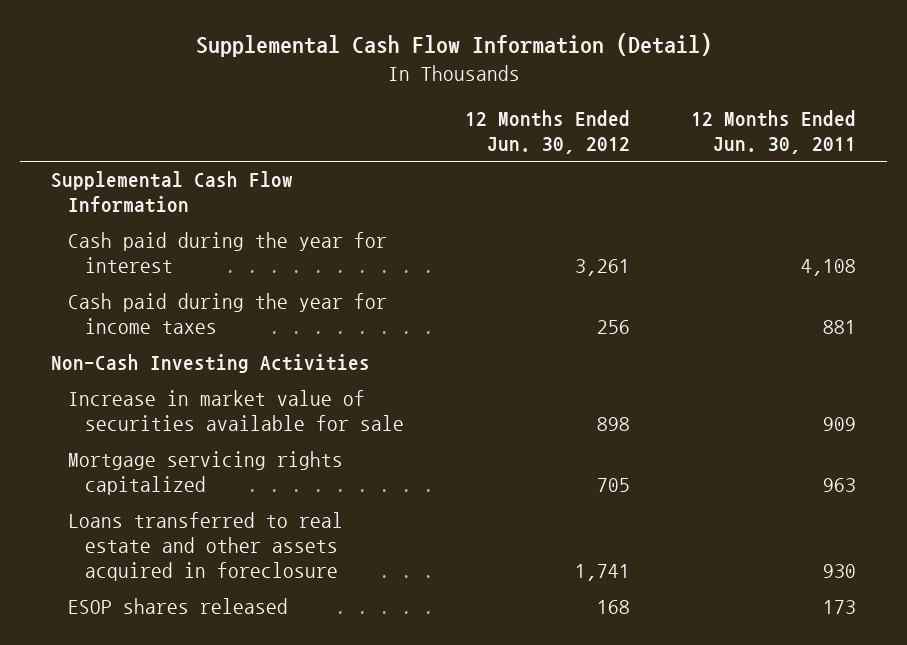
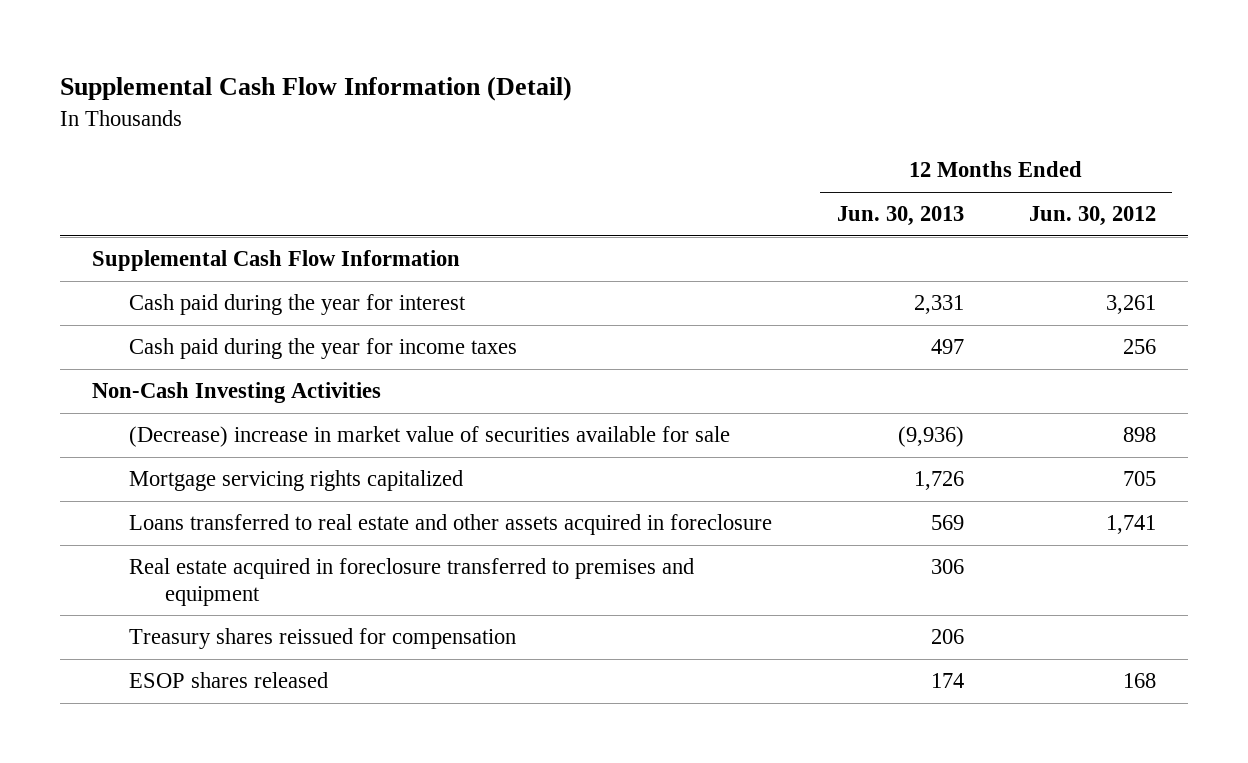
[691,109,857,154] 12 Months Ended Jun. 30, 2011 -> none
none -> [836,206,964,227] Jun. 30, 2013
[67,390,404,432] Increase in market value of securities available for sale -> [128,426,730,448] (Decrease) increase in market value of securities available for sale
none -> [128,558,694,606] Real estate acquired in foreclosure transferred to premises and equipment
none -> [128,628,516,650] Treasury shares reissued for compensation

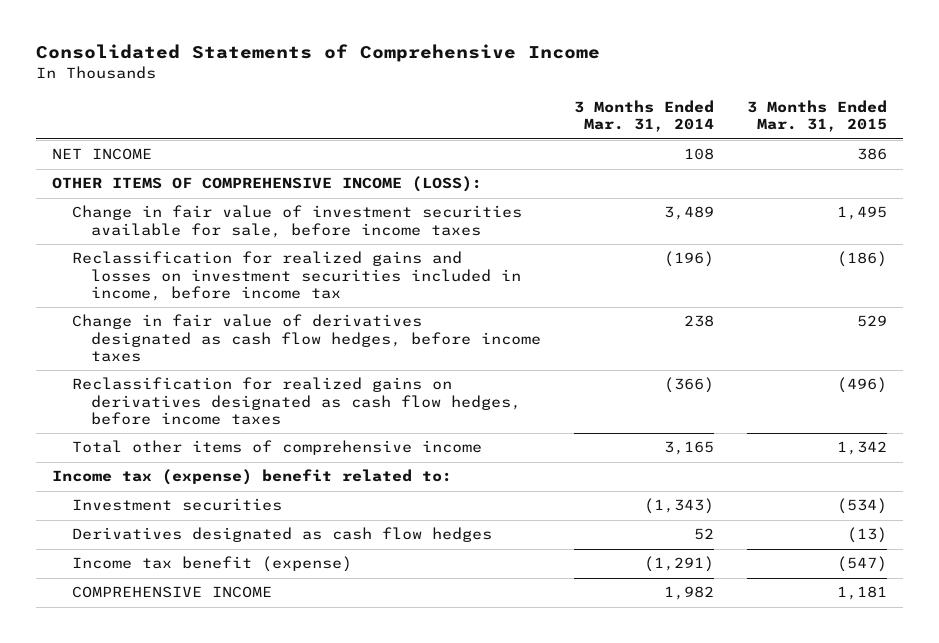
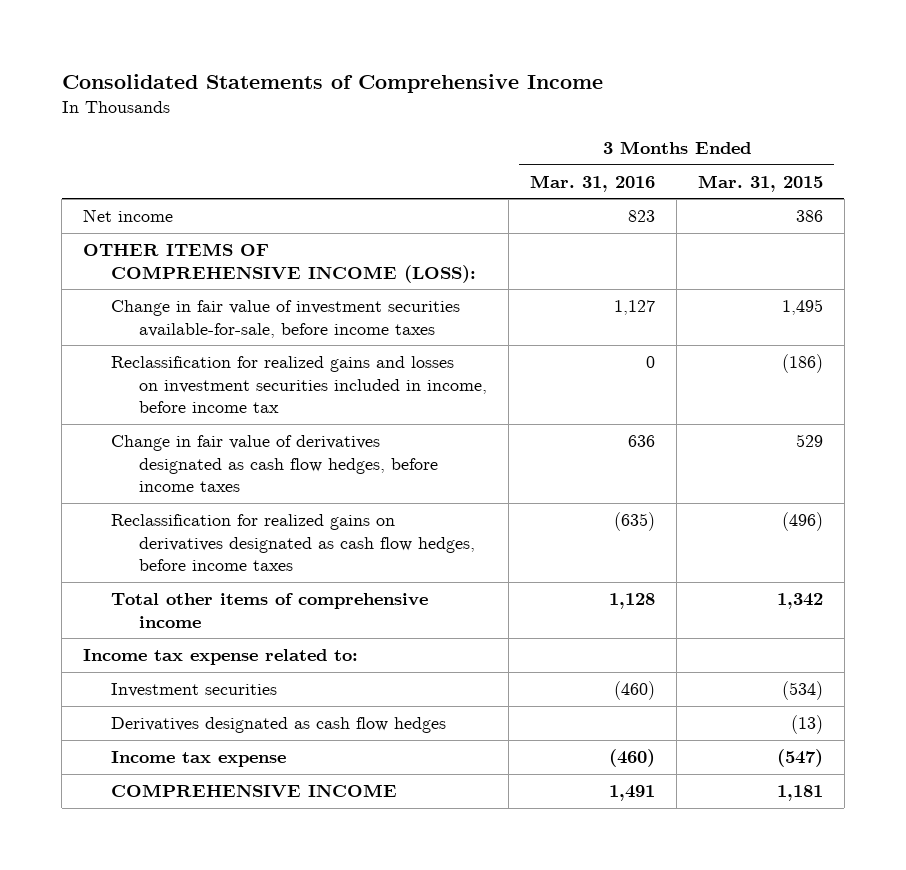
[574,100,715,133] 3 Months Ended Mar. 31, 2014 -> none
none -> [530,174,656,192] Mar. 31, 2016
[51,148,152,161] NET INCOME -> [83,208,174,222] Net income
[71,205,522,238] Change in fair value of investment securities available for sale, before income taxes -> [111,299,461,338] Change in fair value of investment securities available-for-sale, before income taxes
[51,469,452,486] Income tax (expense) benefit related to: -> [83,648,359,665] Income tax expense related to:
[71,556,352,573] Income tax benefit (expense) -> [111,750,287,767] Income tax expense

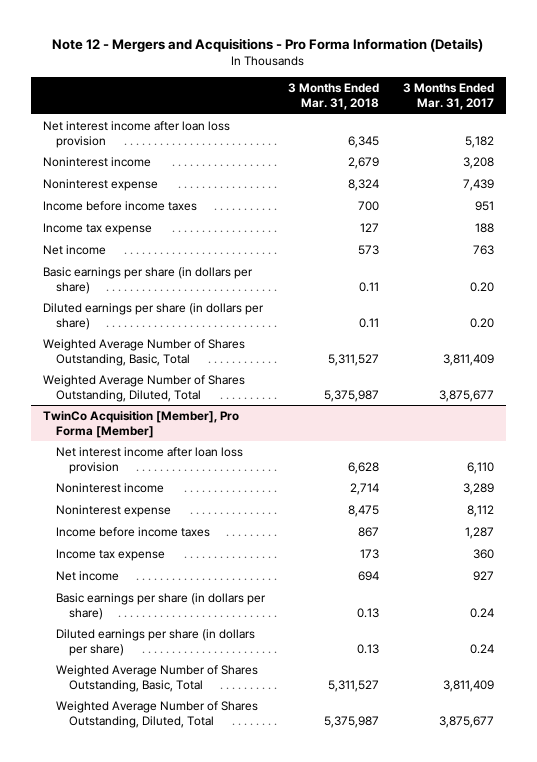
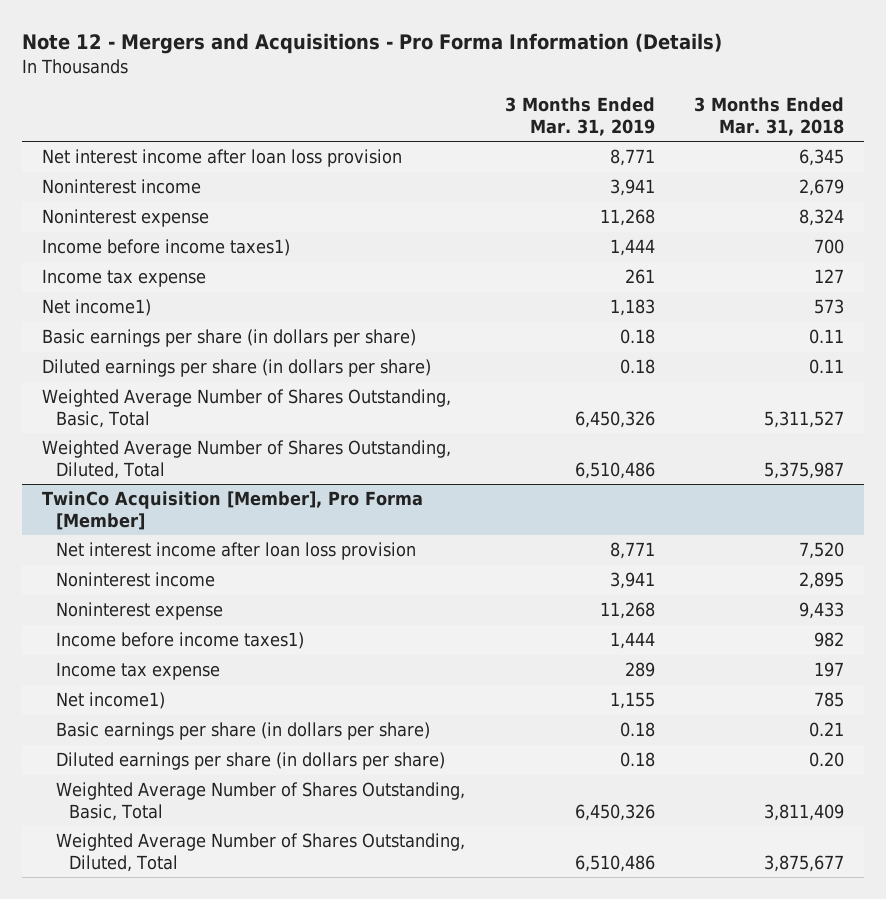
[403,83,495,110] 3 Months Ended Mar. 31, 2017 -> none
none -> [504,97,655,136] 3 Months Ended Mar. 31, 2019
[42,201,197,212] Income before income taxes -> [42,239,291,257] Income before income taxes1)
[42,245,106,256] Net income -> [42,299,152,317] Net income1)
[348,461,380,474] 6,628 -> [799,542,845,560] 7,520
[350,483,380,496] 2,714 -> [799,572,845,590] 2,895
[348,505,380,518] 8,475 -> [799,602,845,620] 9,433
[55,527,210,538] Income before income taxes -> [55,632,304,650] Income before income taxes1)
[358,527,380,538] 867 -> [814,632,845,648] 982
[360,549,380,560] 173 -> [814,662,845,678] 197
[55,571,119,582] Net income -> [55,692,165,710] Net income1)
[358,571,380,582] 694 -> [814,692,845,708] 785
[357,607,380,618] 0.13 -> [809,722,845,738] 0.21
[357,643,380,654] 0.13 -> [809,752,845,768] 0.20
[328,679,380,692] 5,311,527 -> [764,803,845,821] 3,811,409
[324,715,380,728] 5,375,987 -> [764,854,845,872] 3,875,677

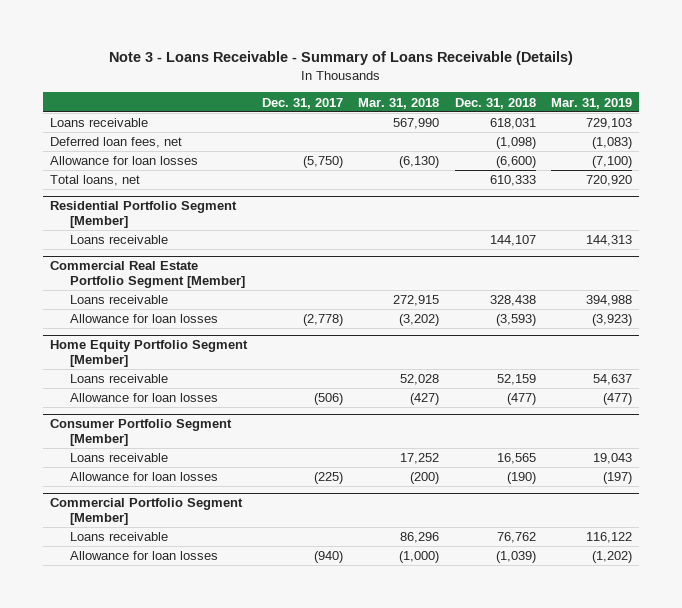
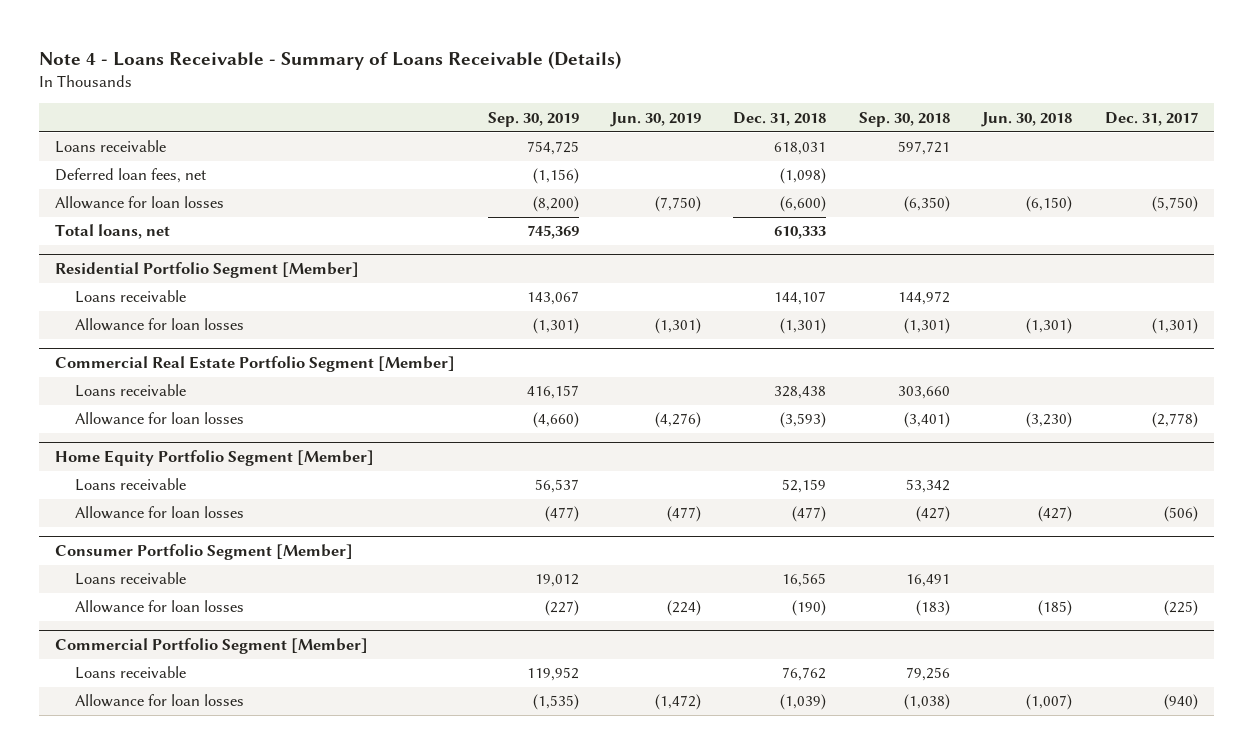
[108,51,573,66] Note 3 - Loans Receivable - Summary of Loans Receivable (Details) -> [38,50,621,70] Note 4 - Loans Receivable - Summary of Loans Receivable (Details)
[358,97,440,109] Mar. 31, 2018 -> none
[550,97,632,109] Mar. 31, 2019 -> none
none -> [487,111,579,127] Sep. 30, 2019
none -> [609,111,701,127] Jun. 30, 2019
none -> [858,111,950,127] Sep. 30, 2018
none -> [981,111,1073,127] Jun. 30, 2018
none -> [75,318,245,332] Allowance for loan losses

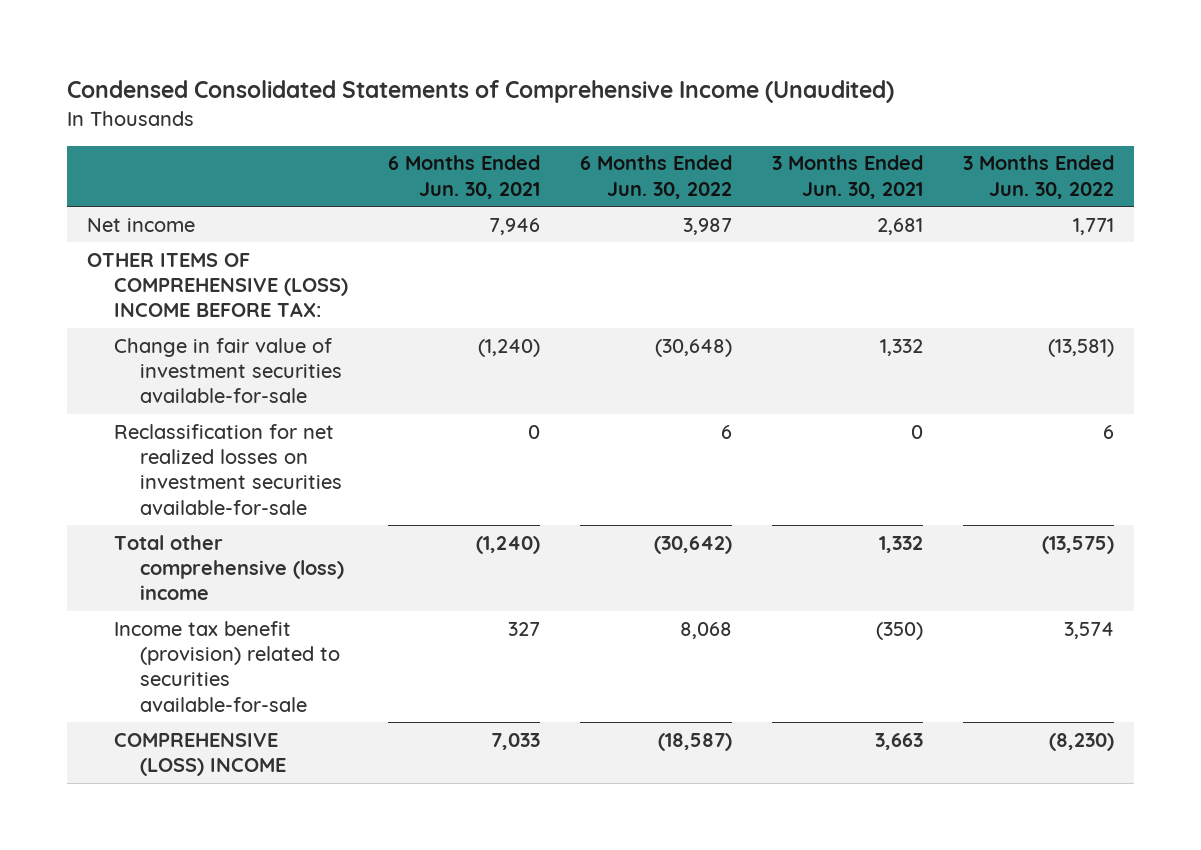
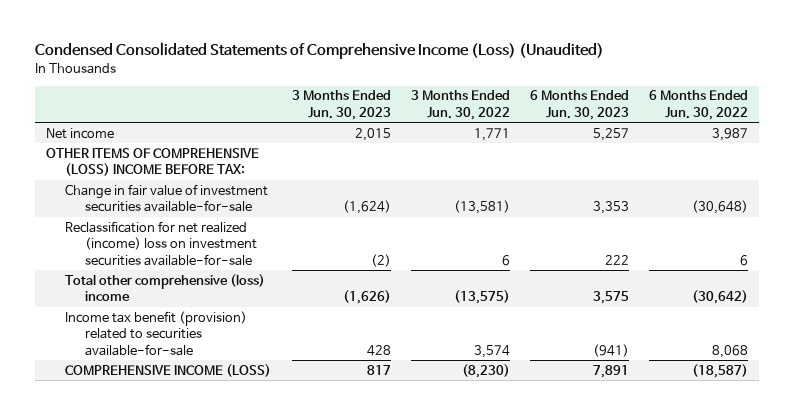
[67,80,895,104] Condensed Consolidated Statements of Comprehensive Income (Unaudited) -> [35,42,605,60] Condensed Consolidated Statements of Comprehensive Income (Loss) (Unaudited)
[387,155,540,199] 6 Months Ended Jun. 30, 2021 -> none
[771,155,923,199] 3 Months Ended Jun. 30, 2021 -> none
none -> [291,90,391,120] 3 Months Ended Jun. 30, 2023
none -> [530,90,630,120] 6 Months Ended Jun. 30, 2023
[113,423,342,515] Reclassification for net realized losses on investment securities available-for-sale -> [65,220,257,266] Reclassification for net realized (income) loss on investment securities available-for-sale
[113,732,286,777] COMPREHENSIVE (LOSS) INCOME -> [65,363,272,377] COMPREHENSIVE INCOME (LOSS)

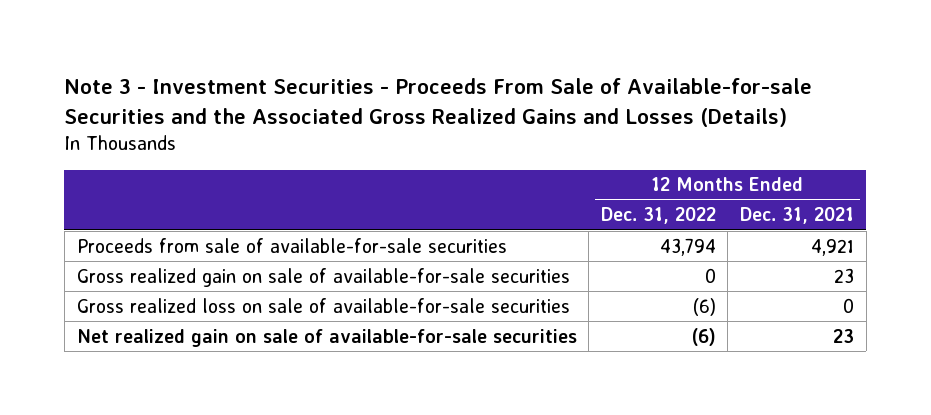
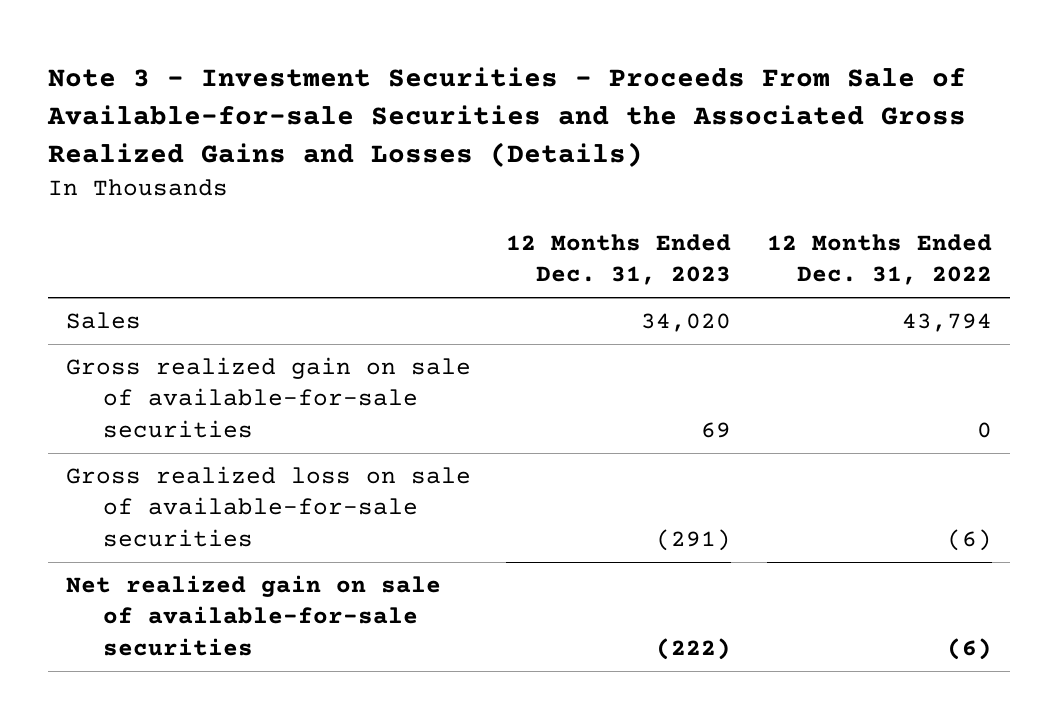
[740,207,855,225] Dec. 31, 2021 -> none
none -> [506,234,732,286] 12 Months Ended Dec. 31, 2023
[76,237,507,253] Proceeds from sale of available-for-sale securities -> [65,312,141,330] Sales

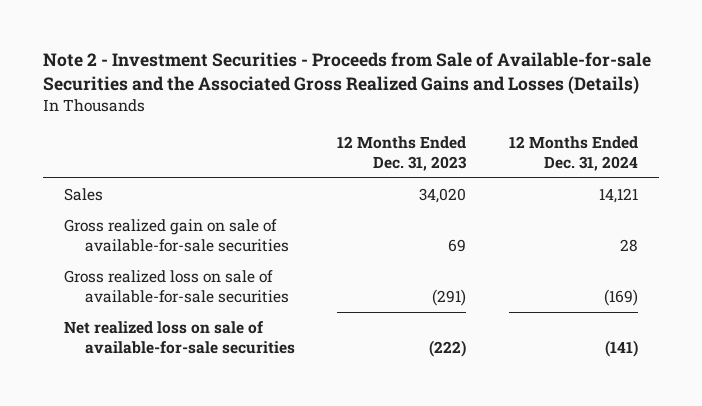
[46,66,966,168] Note 3 - Investment Securities - Proceeds From Sale of Available-for-sale Securities and the Associated Gross Realized Gains and Losses (Details) -> [42,52,651,95] Note 2 - Investment Securities - Proceeds from Sale of Available-for-sale Securities and the Associated Gross Realized Gains and Losses (Details)
[767,234,993,286] 12 Months Ended Dec. 31, 2022 -> none
none -> [509,135,639,171] 12 Months Ended Dec. 31, 2024
[65,575,441,656] Net realized gain on sale of available-for-sale securities -> [63,321,295,355] Net realized loss on sale of available-for-sale securities

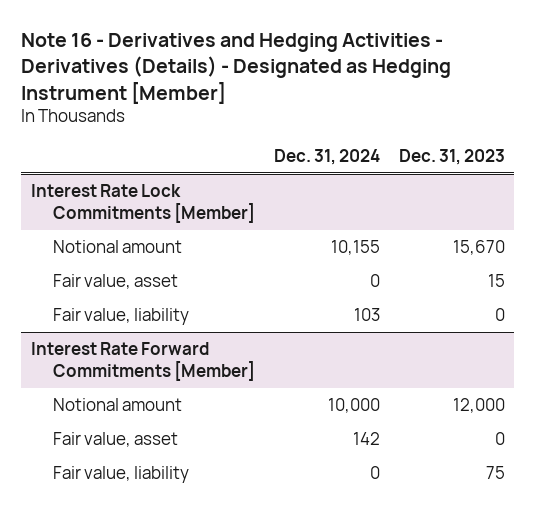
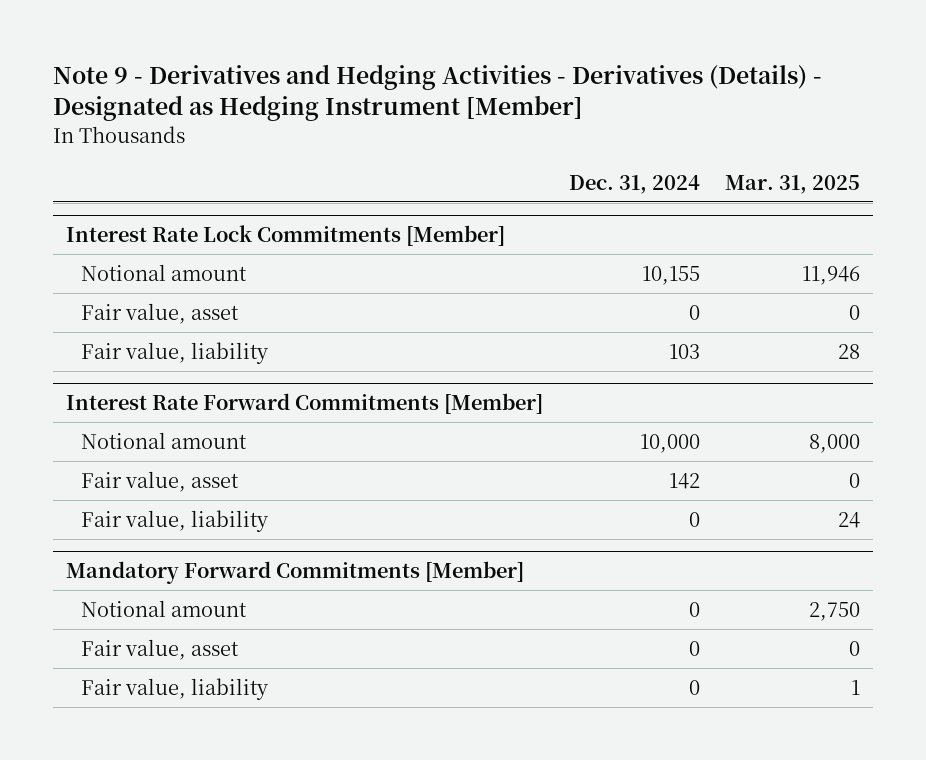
[21,33,452,104] Note 16 - Derivatives and Hedging Activities - Derivatives (Details) - Designated as Hedging Instrument [Member] -> [52,63,822,122] Note 9 - Derivatives and Hedging Activities - Derivatives (Details) - Designated as Hedging Instrument [Member]
[398,148,505,165] Dec. 31, 2023 -> none
none -> [725,174,861,194] Mar. 31, 2025
none -> [65,561,524,585] Mandatory Forward Commitments [Member]
none -> [81,599,248,617] Notional amount
none -> [81,638,240,660] Fair value, asset
none -> [81,677,270,700] Fair value, liability

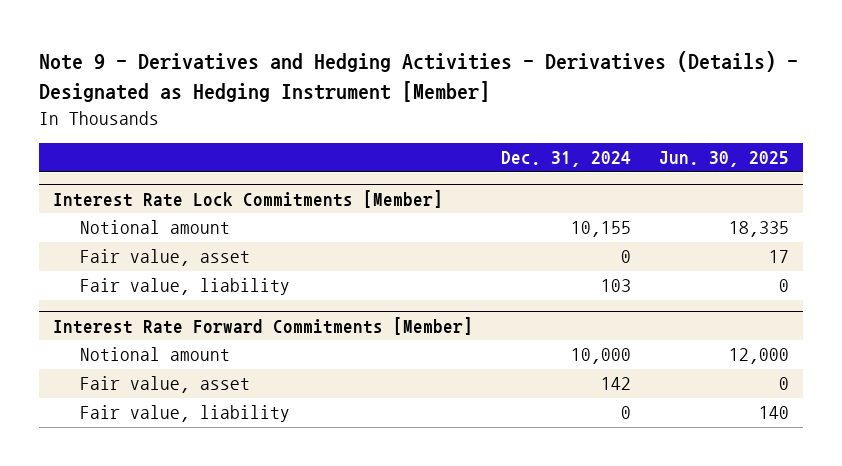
[725,174,861,194] Mar. 31, 2025 -> none
none -> [658,151,789,168] Jun. 30, 2025
[65,561,524,585] Mandatory Forward Commitments [Member] -> none
[81,599,248,617] Notional amount -> none
[81,638,240,660] Fair value, asset -> none
[81,677,270,700] Fair value, liability -> none

